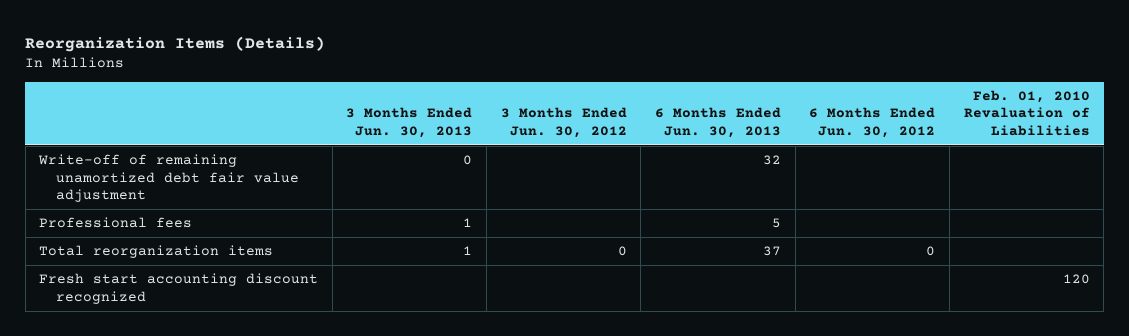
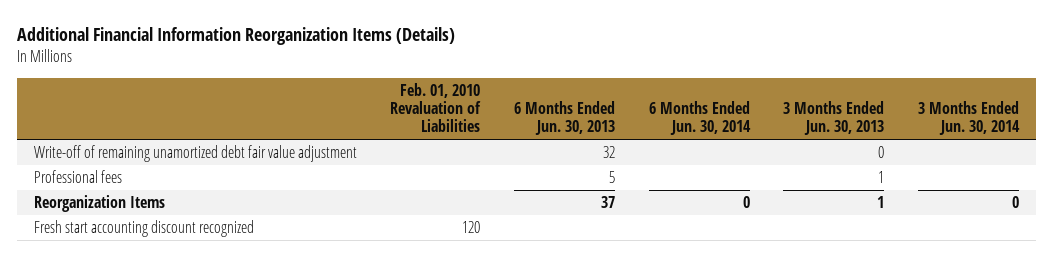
[25,35,326,52] Reorganization Items (Details) -> [16,27,455,46] Additional Financial Information Reorganization Items (Details)
[500,107,627,138] 3 Months Ended Jun. 30, 2012 -> none
[809,107,936,138] 6 Months Ended Jun. 30, 2012 -> none
none -> [648,101,751,136] 6 Months Ended Jun. 30, 2014
none -> [918,101,1021,136] 3 Months Ended Jun. 30, 2014
[39,245,274,259] Total reorganization items -> [33,194,165,212] Reorganization Items

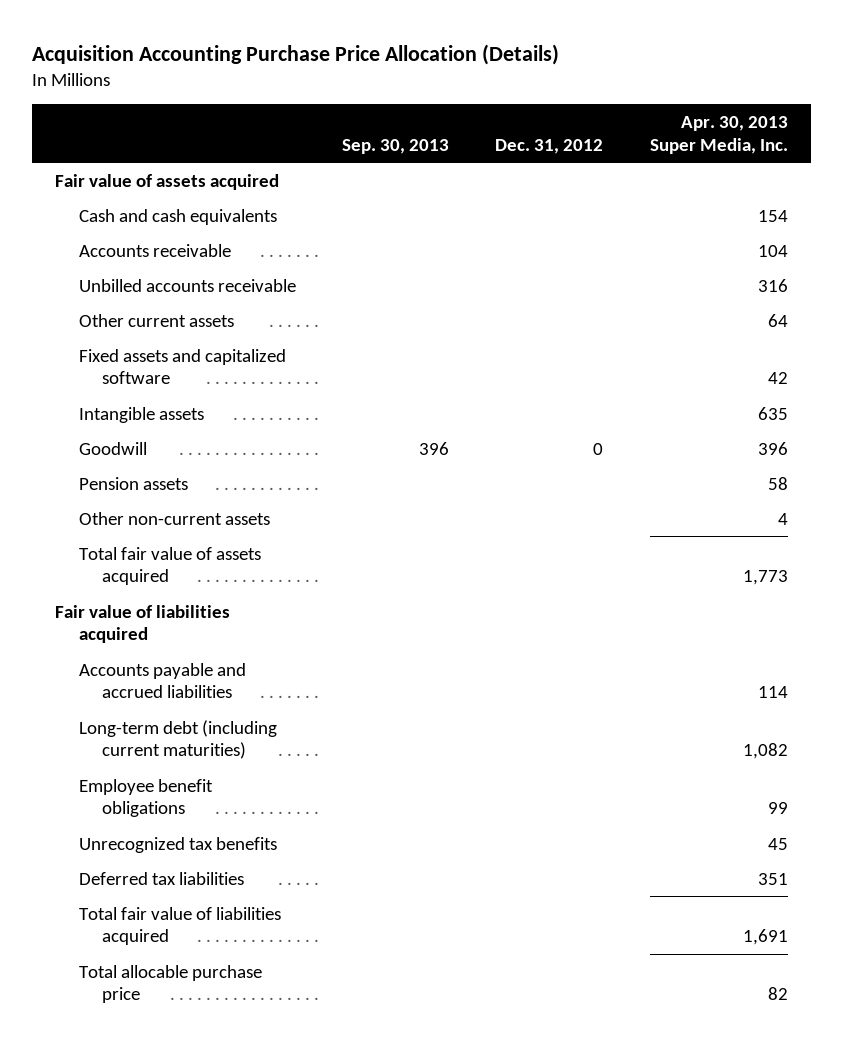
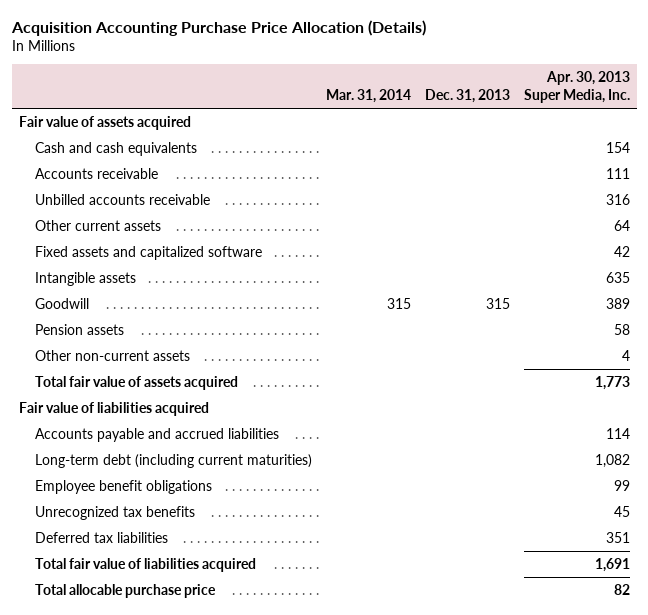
[342,138,450,154] Sep. 30, 2013 -> none
[495,138,604,154] Dec. 31, 2012 -> none
none -> [325,88,411,103] Mar. 31, 2014
none -> [424,88,510,103] Dec. 31, 2013
[757,244,788,257] 104 -> [605,168,630,180] 111
[757,441,788,455] 396 -> [605,298,630,310] 389

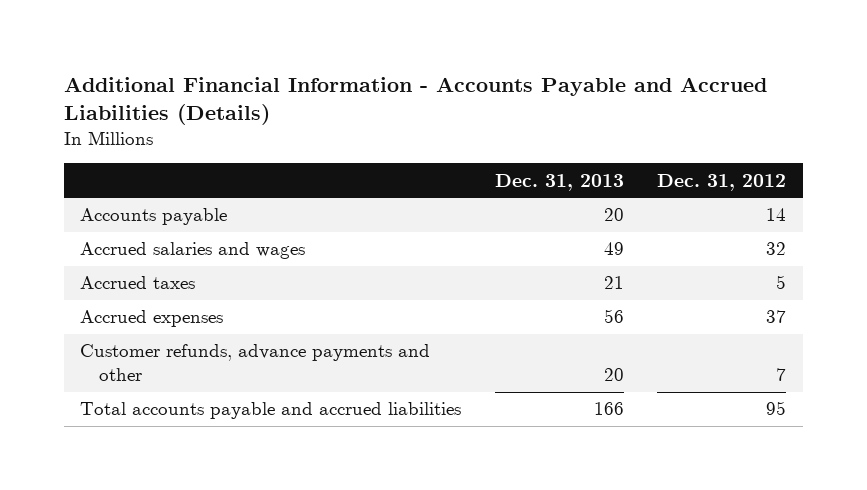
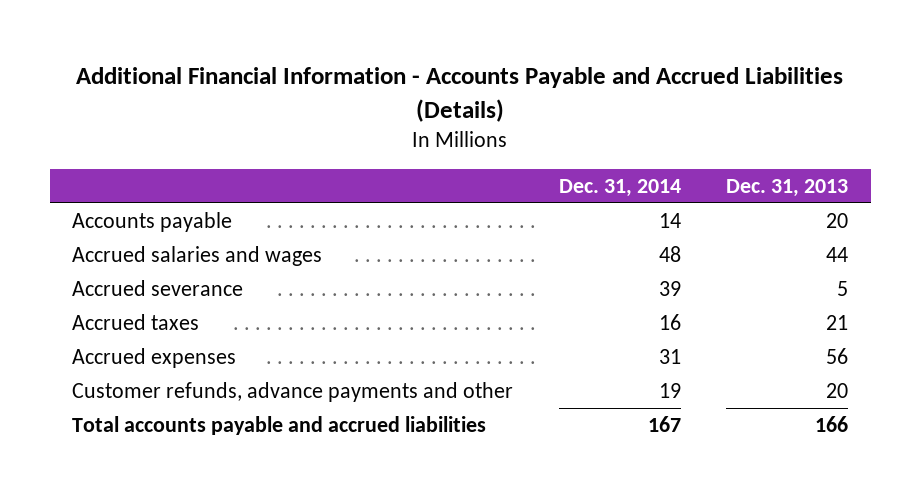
[657,173,787,191] Dec. 31, 2012 -> none
none -> [558,179,681,198] Dec. 31, 2014
[603,242,624,256] 49 -> [825,247,848,263] 44
none -> [72,280,244,297] Accrued severance

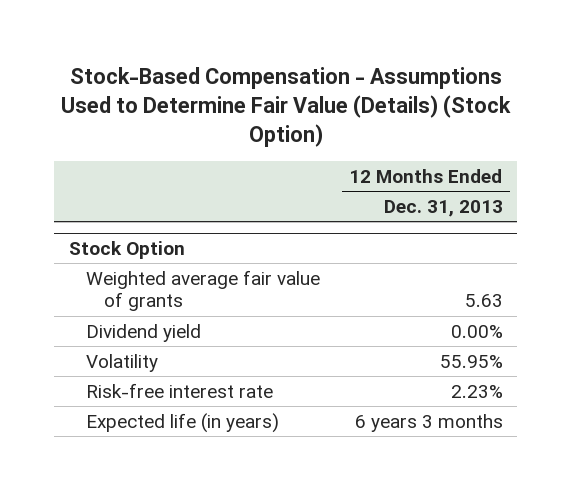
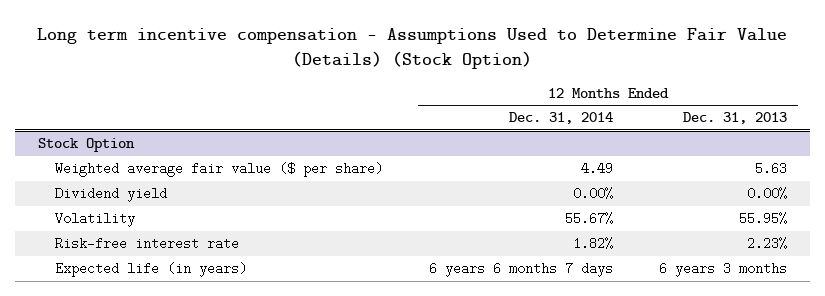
[60,66,511,148] Stock-Based Compensation - Assumptions Used to Determine Fair Value (Details) (Stock Option) -> [37,27,788,69] Long term incentive compensation - Assumptions Used to Determine Fair Value (Details) (Stock Option)
none -> [509,112,614,125] Dec. 31, 2014
[86,269,321,312] Weighted average fair value of grants -> [55,162,384,178] Weighted average fair value ($ per share)

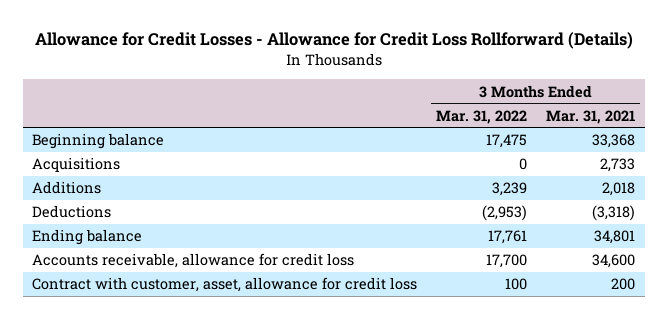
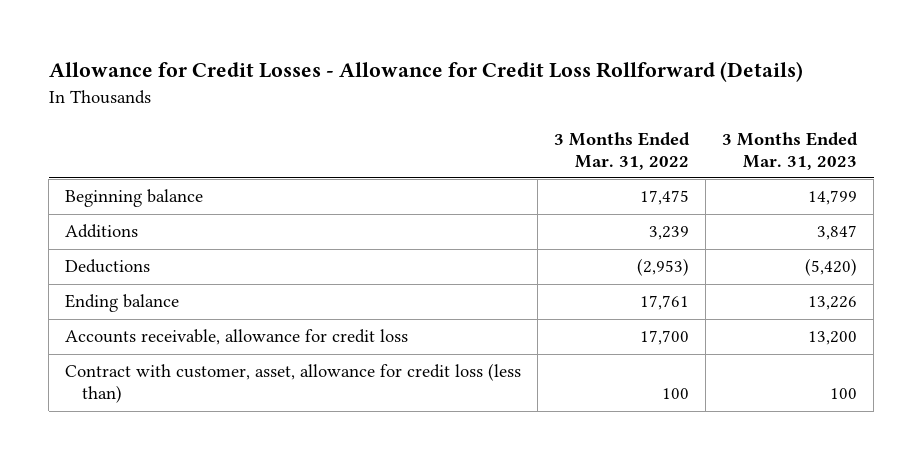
[546,109,636,124] Mar. 31, 2021 -> none
none -> [722,131,859,170] 3 Months Ended Mar. 31, 2023
[32,157,121,173] Acquisitions -> none
[32,277,418,293] Contract with customer, asset, allowance for credit loss -> [65,363,522,404] Contract with customer, asset, allowance for credit loss (less than)

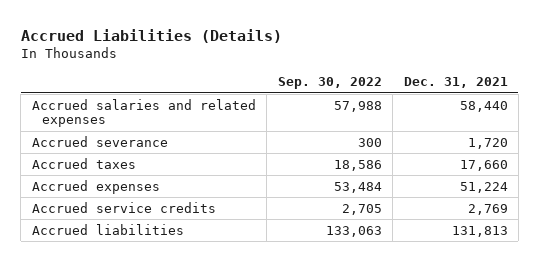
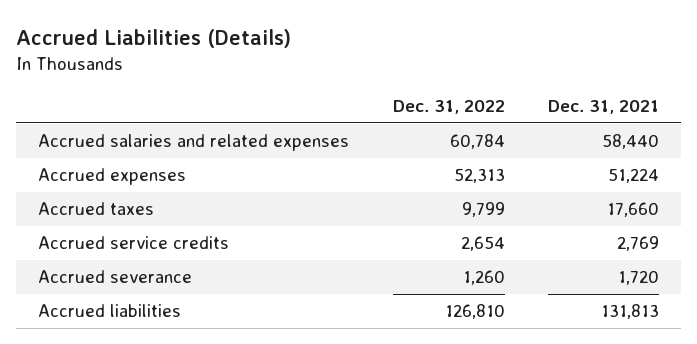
[277,77,382,90] Sep. 30, 2022 -> none
none -> [392,100,505,115] Dec. 31, 2022
[31,157,136,169] Accrued taxes -> [38,202,155,216] Accrued taxes
[31,135,168,147] Accrued severance -> [38,270,193,284] Accrued severance

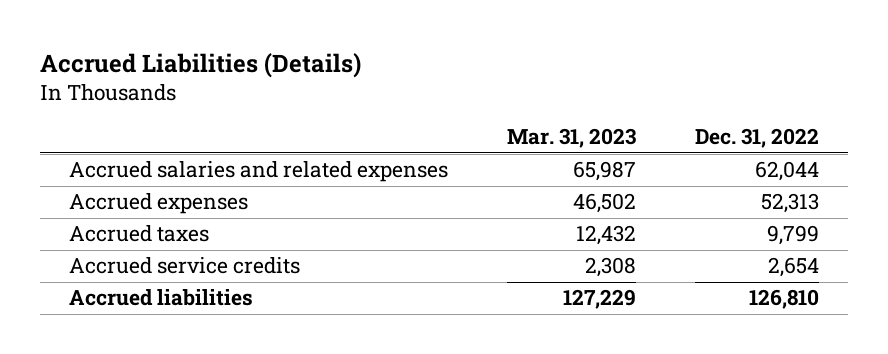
[548,100,660,115] Dec. 31, 2021 -> none
none -> [506,128,636,149] Mar. 31, 2023
[449,134,505,150] 60,784 -> [754,161,819,182] 62,044
[38,270,193,284] Accrued severance -> none

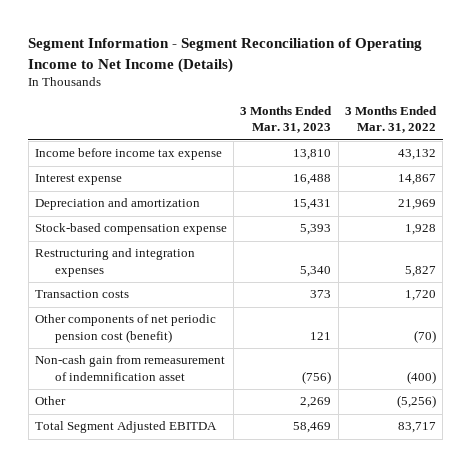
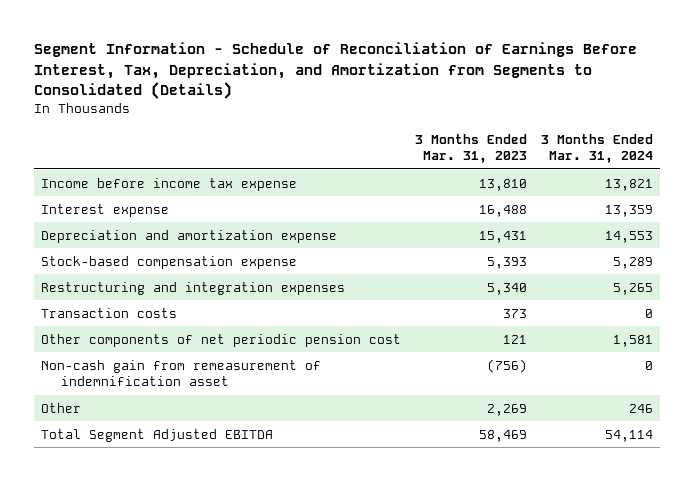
[28,38,423,73] Segment Information - Segment Reconciliation of Operating Income to Net Income (Details) -> [34,42,638,100] Segment Information - Schedule of Reconciliation of Earnings Before Interest, Tax, Depreciation, and Amortization from Segments to Consolidated (Details)
[344,106,437,134] 3 Months Ended Mar. 31, 2022 -> none
none -> [540,133,653,164] 3 Months Ended Mar. 31, 2024
[35,198,201,211] Depreciation and amortization -> [40,229,337,243] Depreciation and amortization expense
[35,314,217,343] Other components of net periodic pension cost (benefit) -> [40,333,401,347] Other components of net periodic pension cost

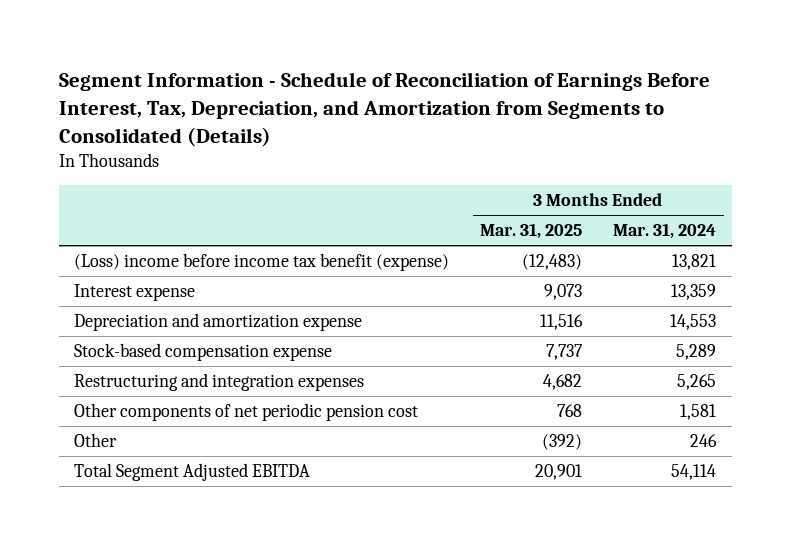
[414,133,527,164] 3 Months Ended Mar. 31, 2023 -> none
none -> [480,223,583,240] Mar. 31, 2025
[40,177,297,191] Income before income tax expense -> [74,253,450,272] (Loss) income before income tax benefit (expense)
[40,307,177,318] Transaction costs -> none
[40,359,321,387] Non-cash gain from remeasurement of indemnification asset -> none

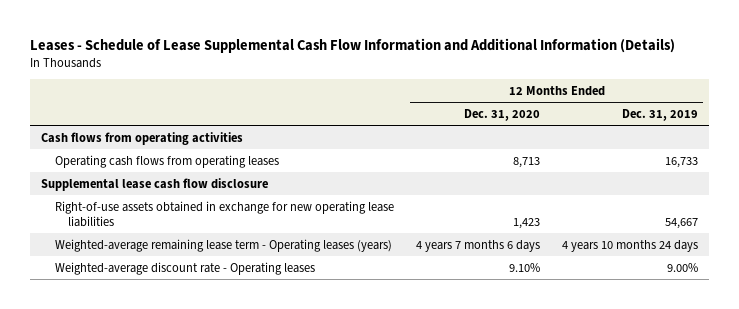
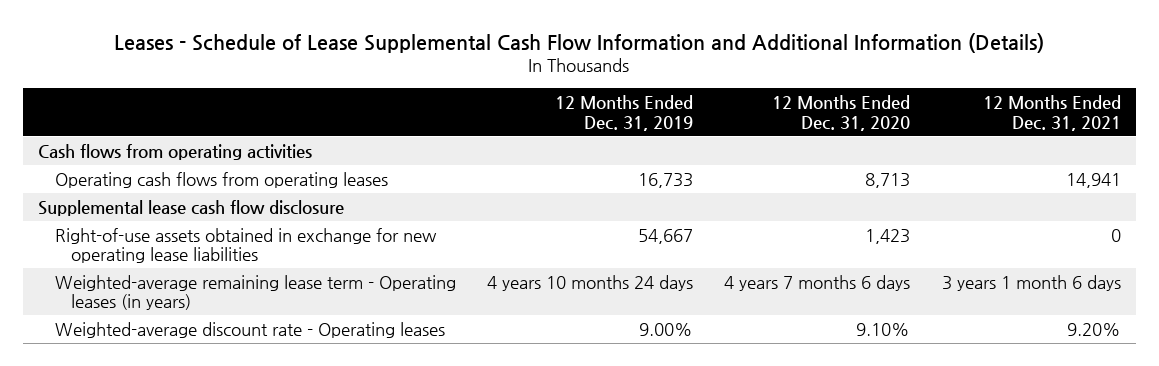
none -> [982,95,1121,131] 12 Months Ended Dec. 31, 2021
[54,238,392,252] Weighted-average remaining lease term - Operating leases (years) -> [54,274,456,311] Weighted-average remaining lease term - Operating leases (in years)

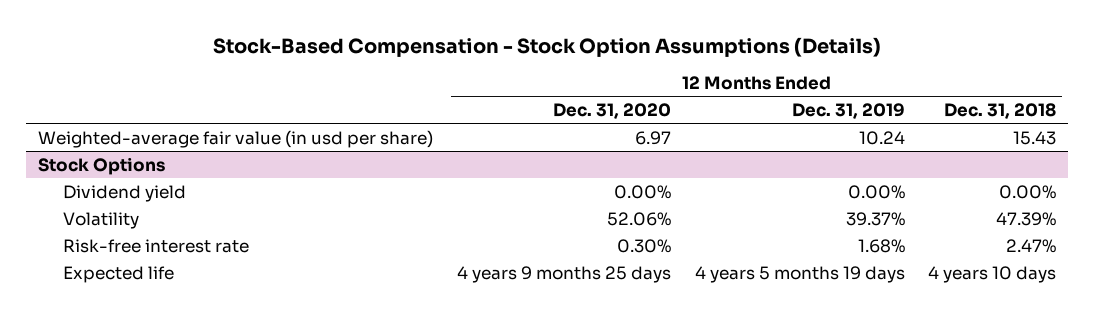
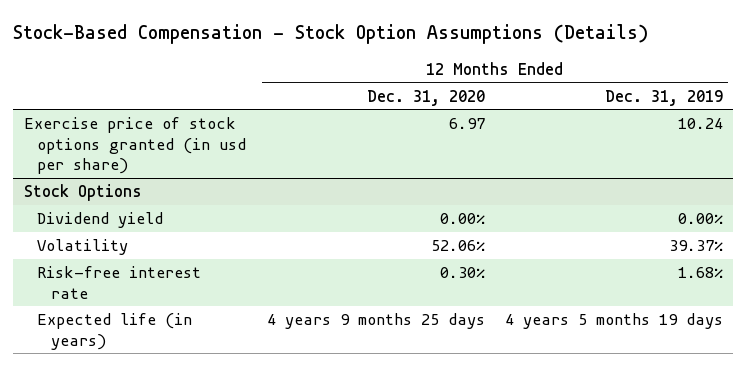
[944,103,1057,120] Dec. 31, 2018 -> none
[38,129,434,148] Weighted-average fair value (in usd per share) -> [23,117,247,175] Exercise price of stock options granted (in usd per share)
[63,265,175,283] Expected life -> [37,313,193,350] Expected life (in years)

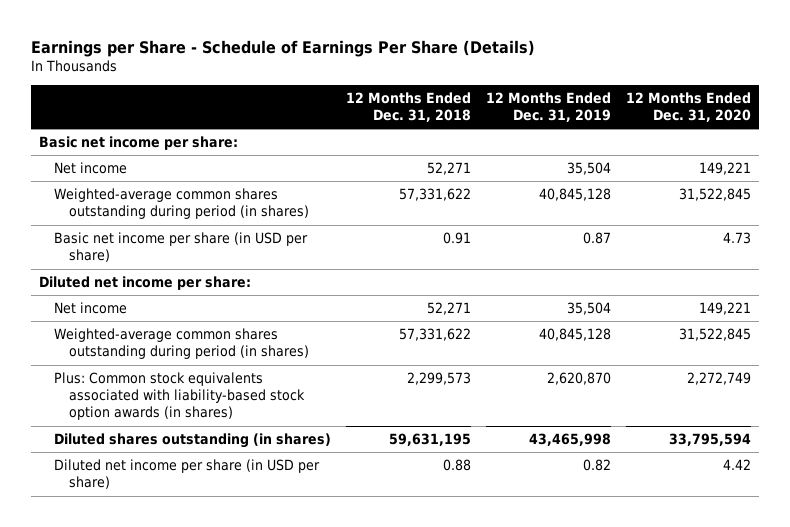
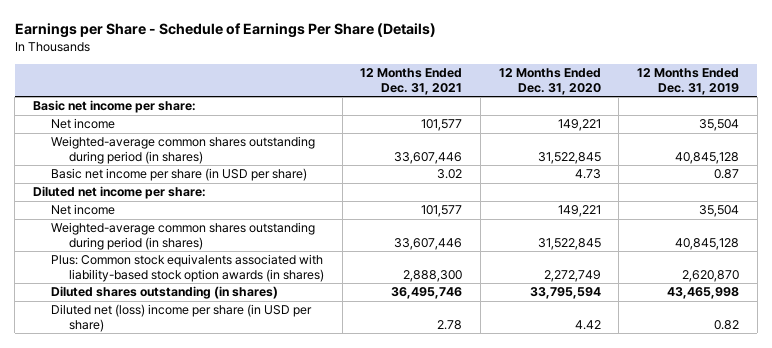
[345,92,471,123] 12 Months Ended Dec. 31, 2018 -> none
none -> [360,68,463,95] 12 Months Ended Dec. 31, 2021
[53,459,320,490] Diluted net income per share (in USD per share) -> [50,304,312,332] Diluted net (loss) income per share (in USD per share)

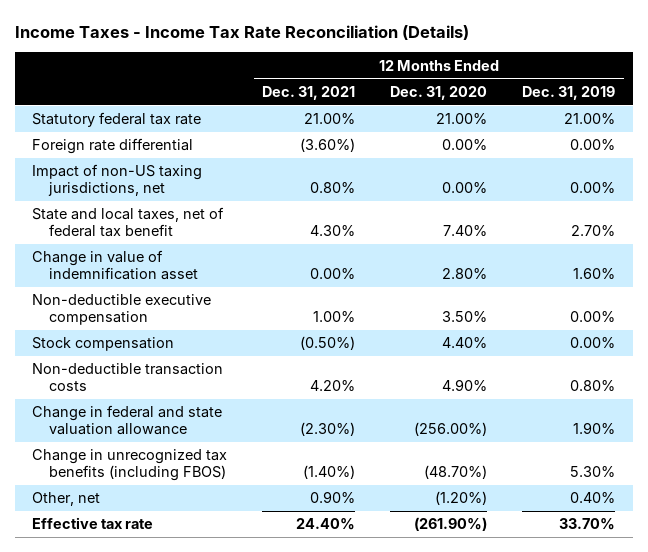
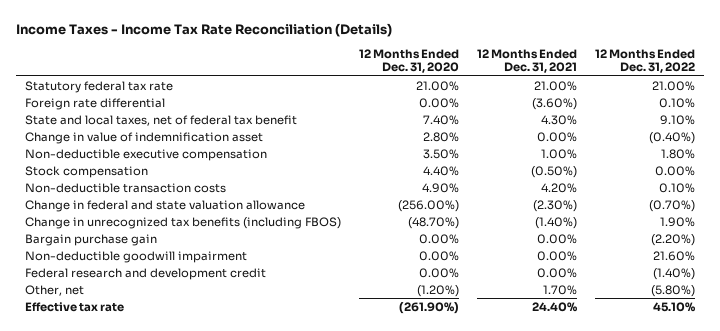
[522,85,616,100] Dec. 31, 2019 -> none
none -> [595,48,696,74] 12 Months Ended Dec. 31, 2022
[32,164,203,197] Impact of non-US taxing jurisdictions, net -> none
none -> [24,233,157,246] Bargain purchase gain
none -> [24,250,247,263] Non-deductible goodwill impairment
none -> [24,267,266,280] Federal research and development credit
[310,491,356,504] 0.90% -> [543,284,578,295] 1.70%

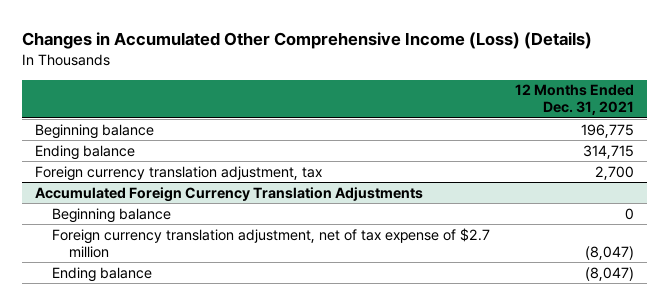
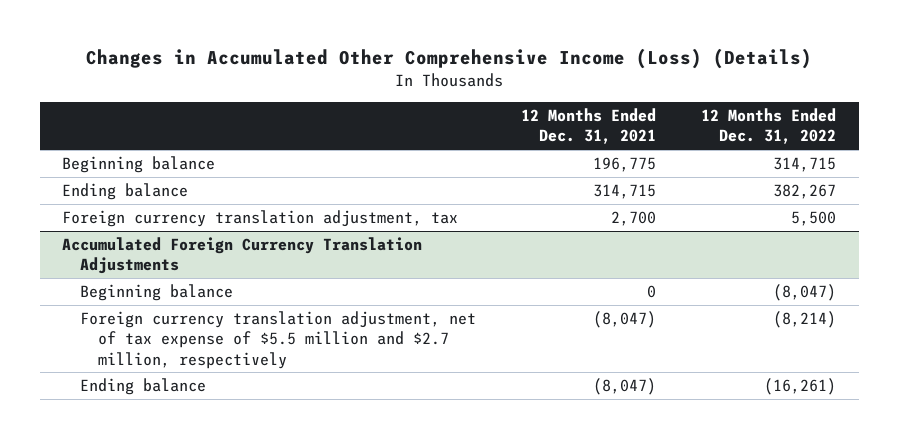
none -> [701,107,837,145] 12 Months Ended Dec. 31, 2022
[51,227,490,258] Foreign currency translation adjustment, net of tax expense of $2.7 million -> [80,310,477,369] Foreign currency translation adjustment, net of tax expense of $5.5 million and $2.7 million, respectively

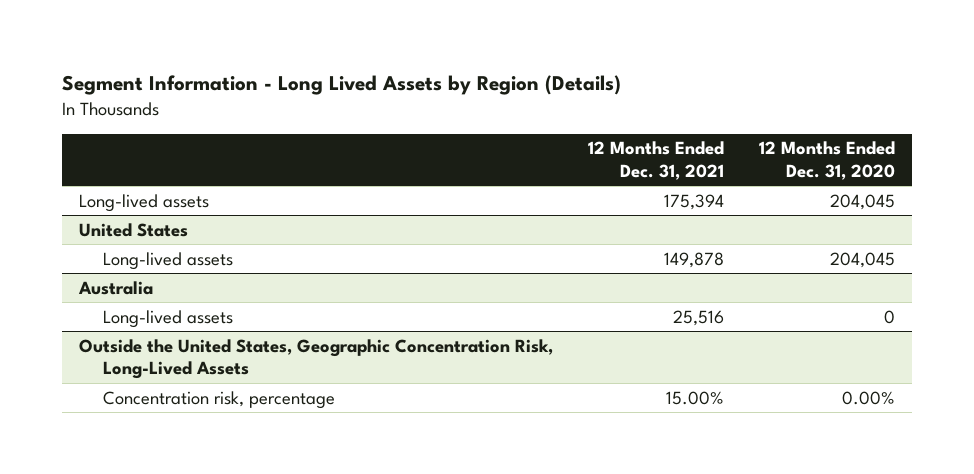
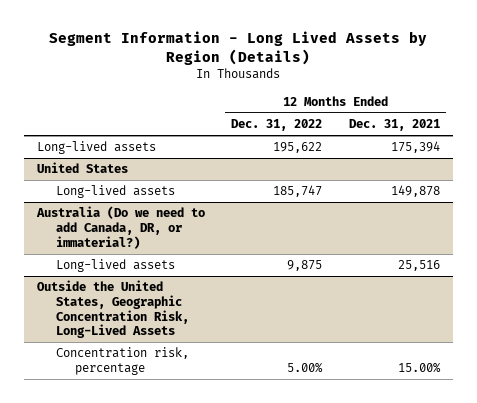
[758,141,895,180] 12 Months Ended Dec. 31, 2020 -> none
none -> [231,119,323,132] Dec. 31, 2022
[77,280,153,295] Australia -> [36,206,206,249] Australia (Do we need to add Canada, DR, or immaterial?)

